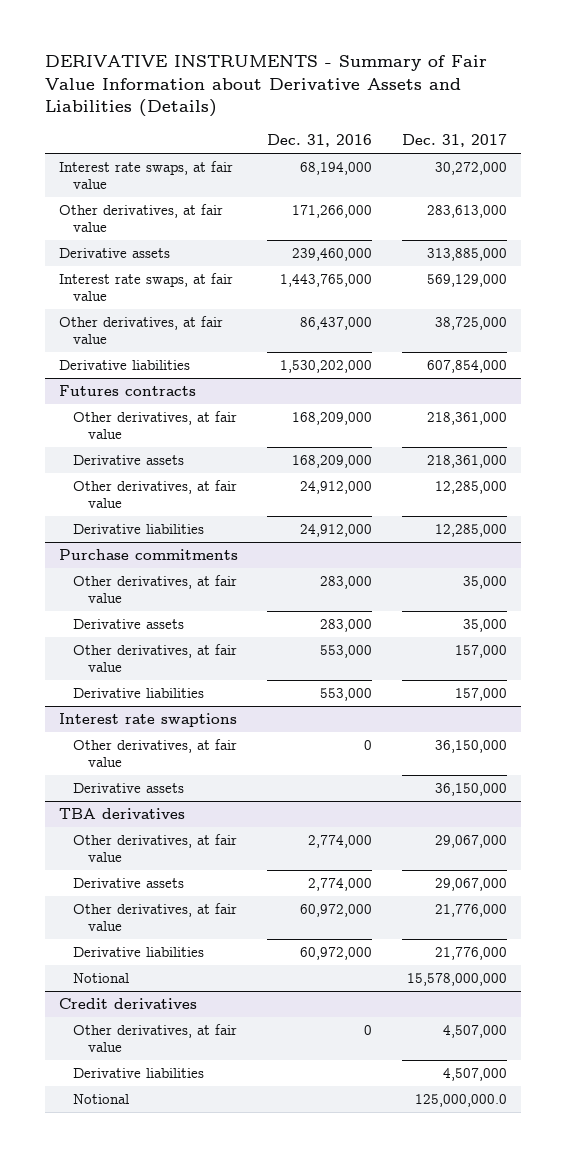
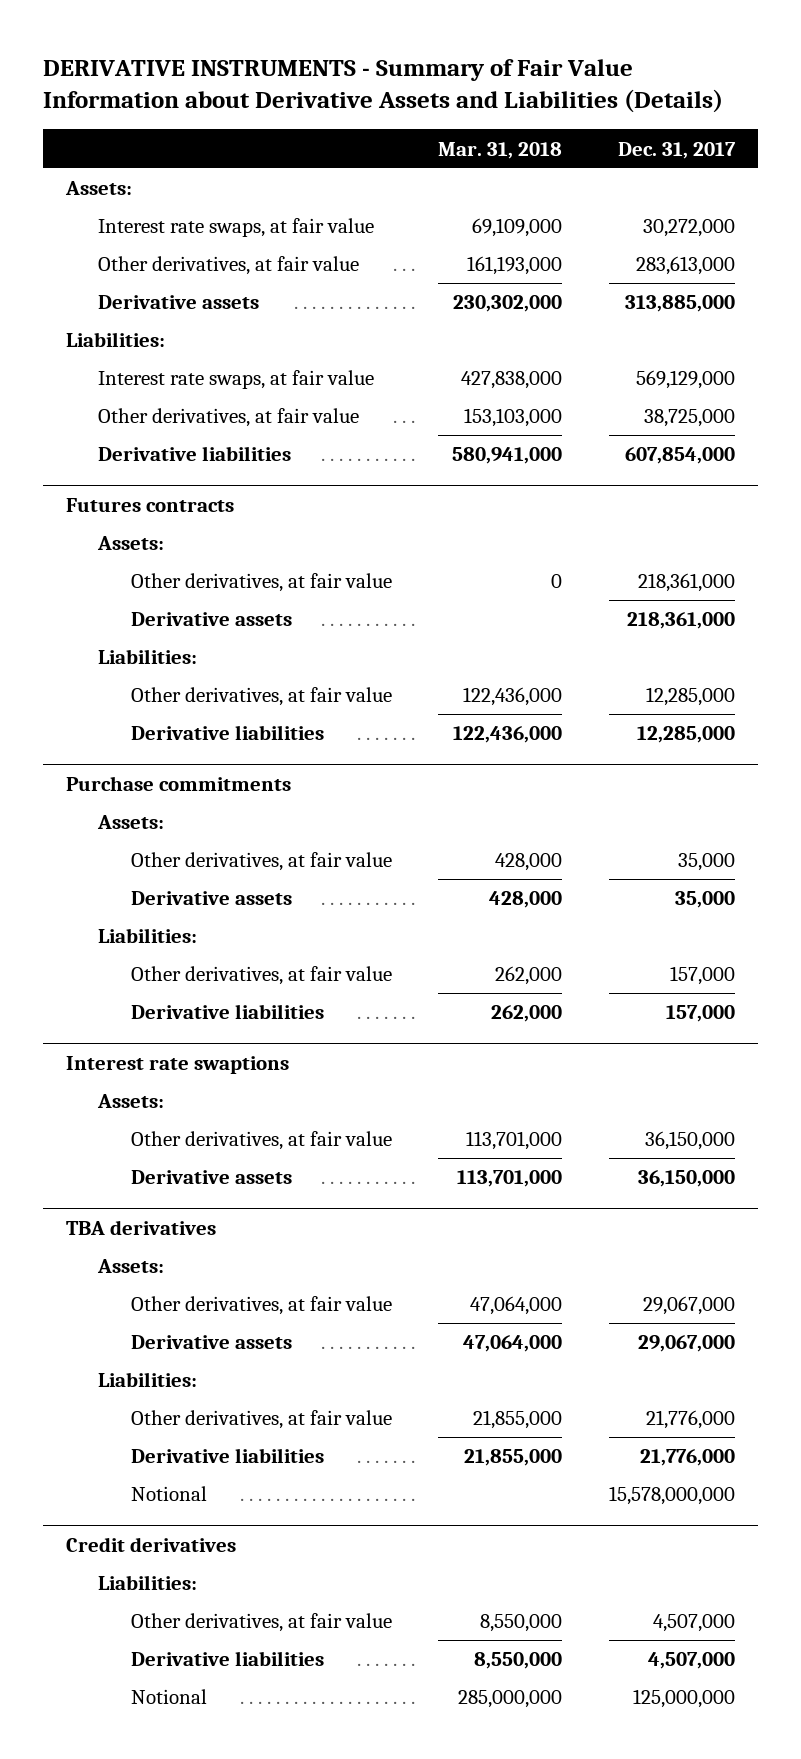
[267,133,373,147] Dec. 31, 2016 -> none
none -> [438,141,563,159] Mar. 31, 2018
none -> [65,181,133,196] Assets:
none -> [66,332,166,348] Liabilities:
none -> [97,536,165,551] Assets:
none -> [98,649,198,665] Liabilities:
none -> [97,815,165,830] Assets:
none -> [98,928,198,944] Liabilities:
none -> [97,1094,165,1109] Assets:
none -> [97,1259,165,1274] Assets:
none -> [98,1372,198,1388] Liabilities:
none -> [98,1575,198,1591] Liabilities:
[414,1094,507,1108] 125,000,000.0 -> [632,1689,735,1709] 125,000,000

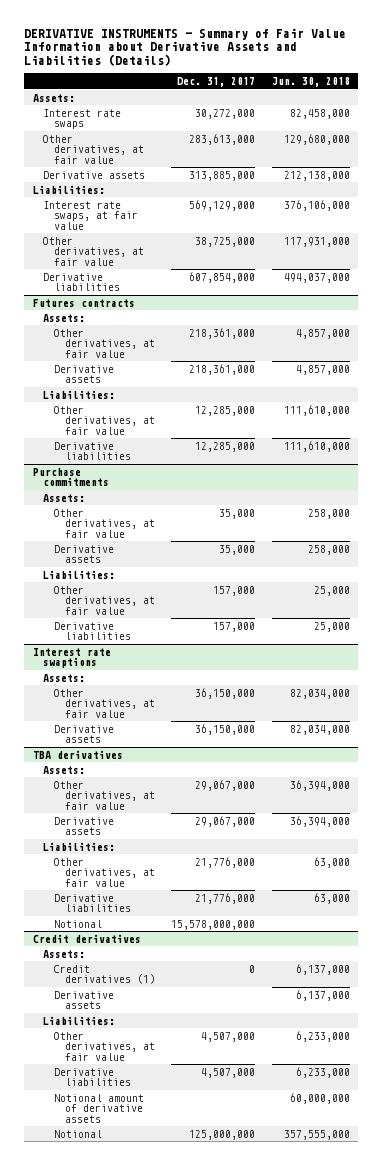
[438,141,563,159] Mar. 31, 2018 -> none
none -> [271,77,350,88] Jun. 30, 2018
[98,218,375,238] Interest rate swaps, at fair value -> [43,108,122,130] Interest rate swaps
none -> [43,949,86,958] Assets:
none -> [53,964,155,985] Credit derivatives (1)
none -> [53,990,114,1010] Derivative assets
none -> [53,1093,144,1123] Notional amount of derivative assets

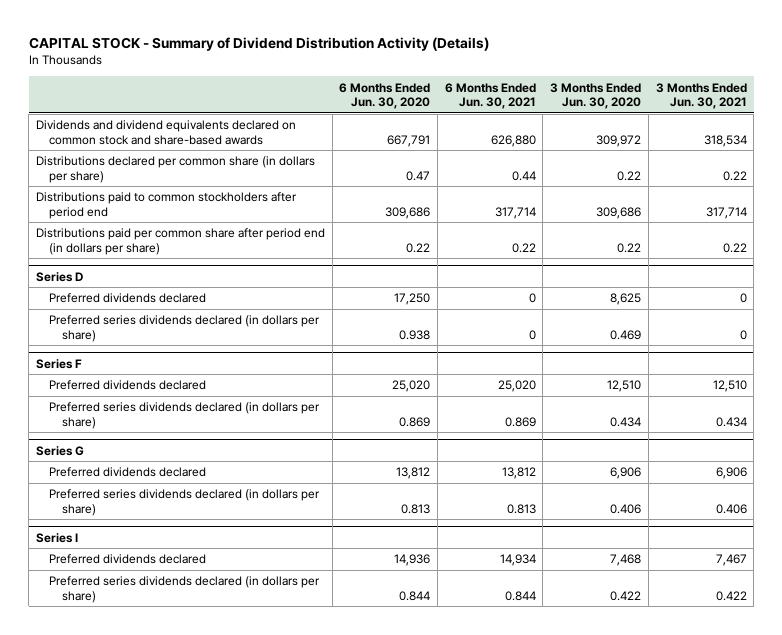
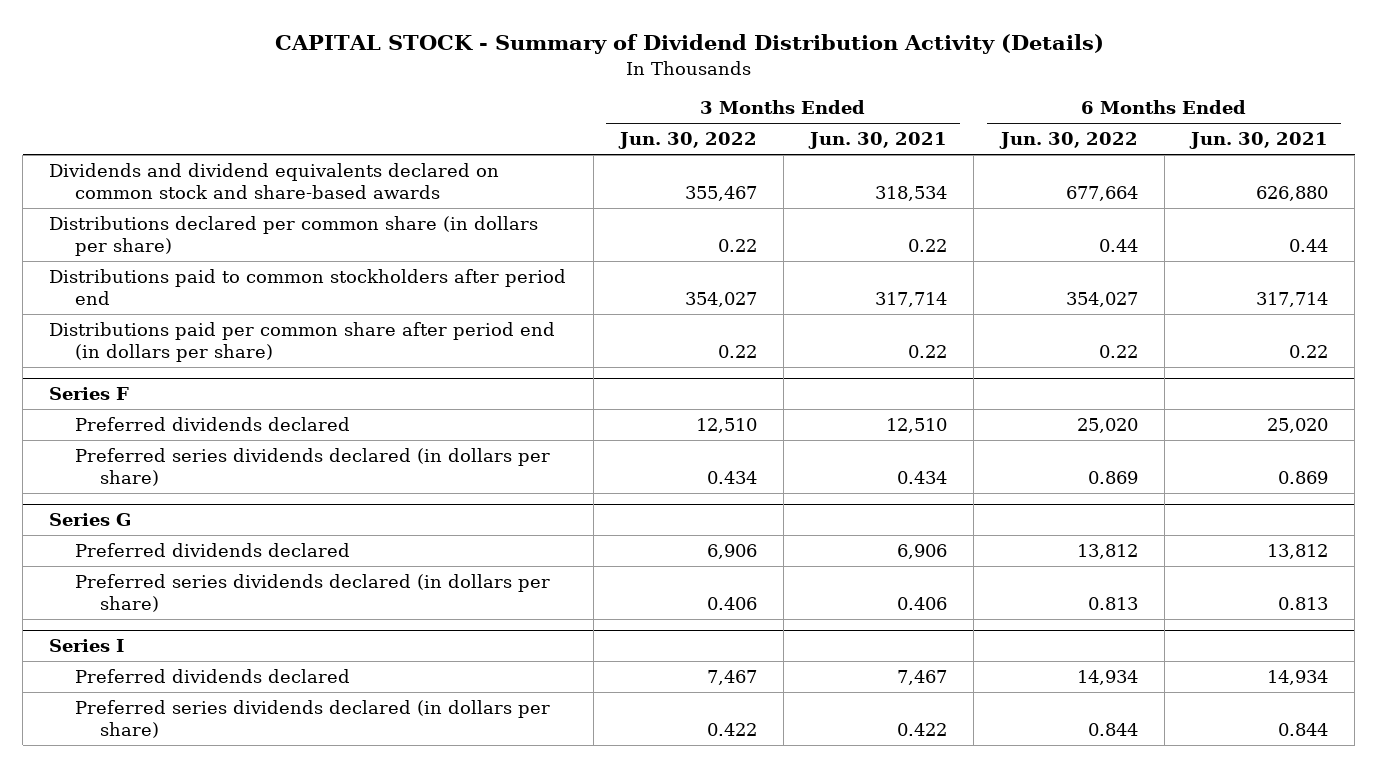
[339,82,431,109] 6 Months Ended Jun. 30, 2020 -> none
[550,82,642,109] 3 Months Ended Jun. 30, 2020 -> none
none -> [617,132,757,150] Jun. 30, 2022
none -> [998,132,1138,150] Jun. 30, 2022
[35,271,83,282] Series D -> none
[48,293,206,304] Preferred dividends declared -> none
[48,315,320,342] Preferred series dividends declared (in dollars per share) -> none

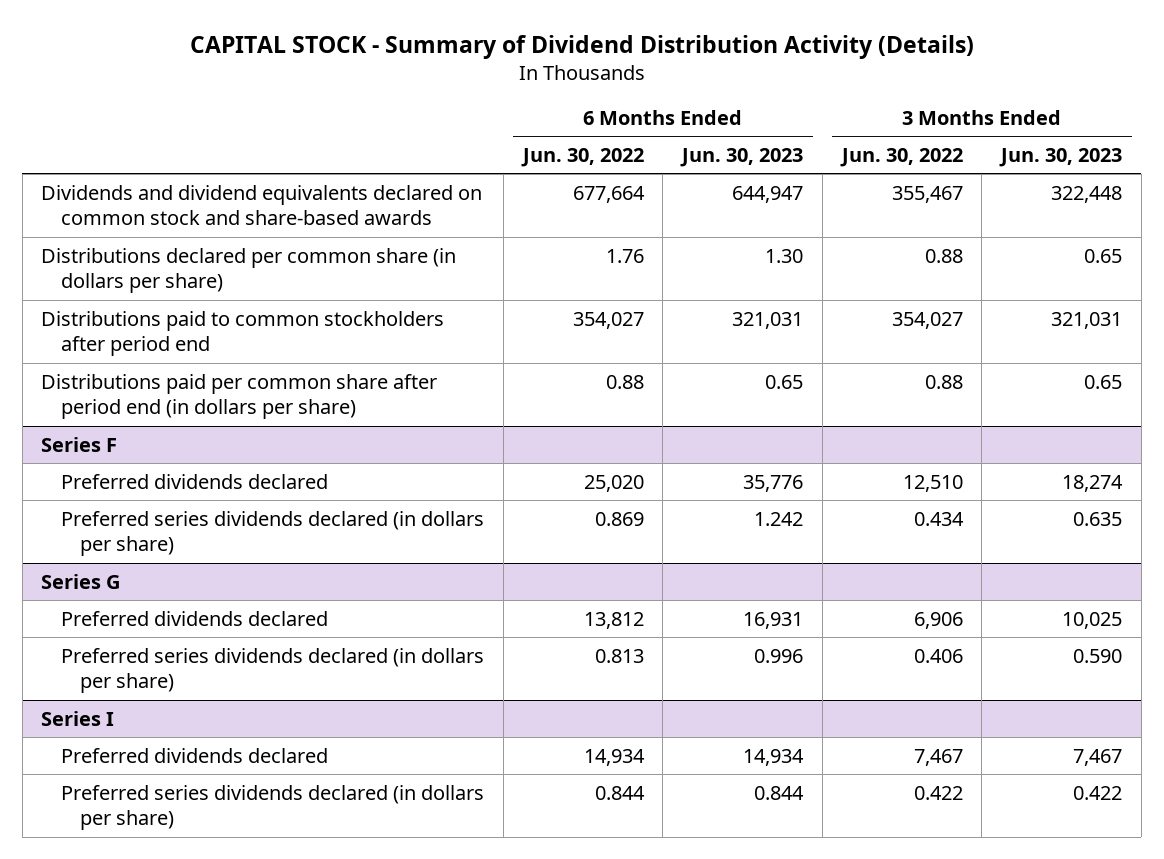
[808,132,948,150] Jun. 30, 2021 -> none
[1188,132,1328,150] Jun. 30, 2021 -> none
none -> [680,148,804,168] Jun. 30, 2023
none -> [999,148,1123,168] Jun. 30, 2023
[717,239,757,253] 0.22 -> [924,248,963,263] 0.88
[1098,239,1138,253] 0.44 -> [605,248,644,263] 1.76
[717,345,757,359] 0.22 -> [924,374,963,389] 0.88
[1098,345,1138,359] 0.22 -> [605,374,644,389] 0.88

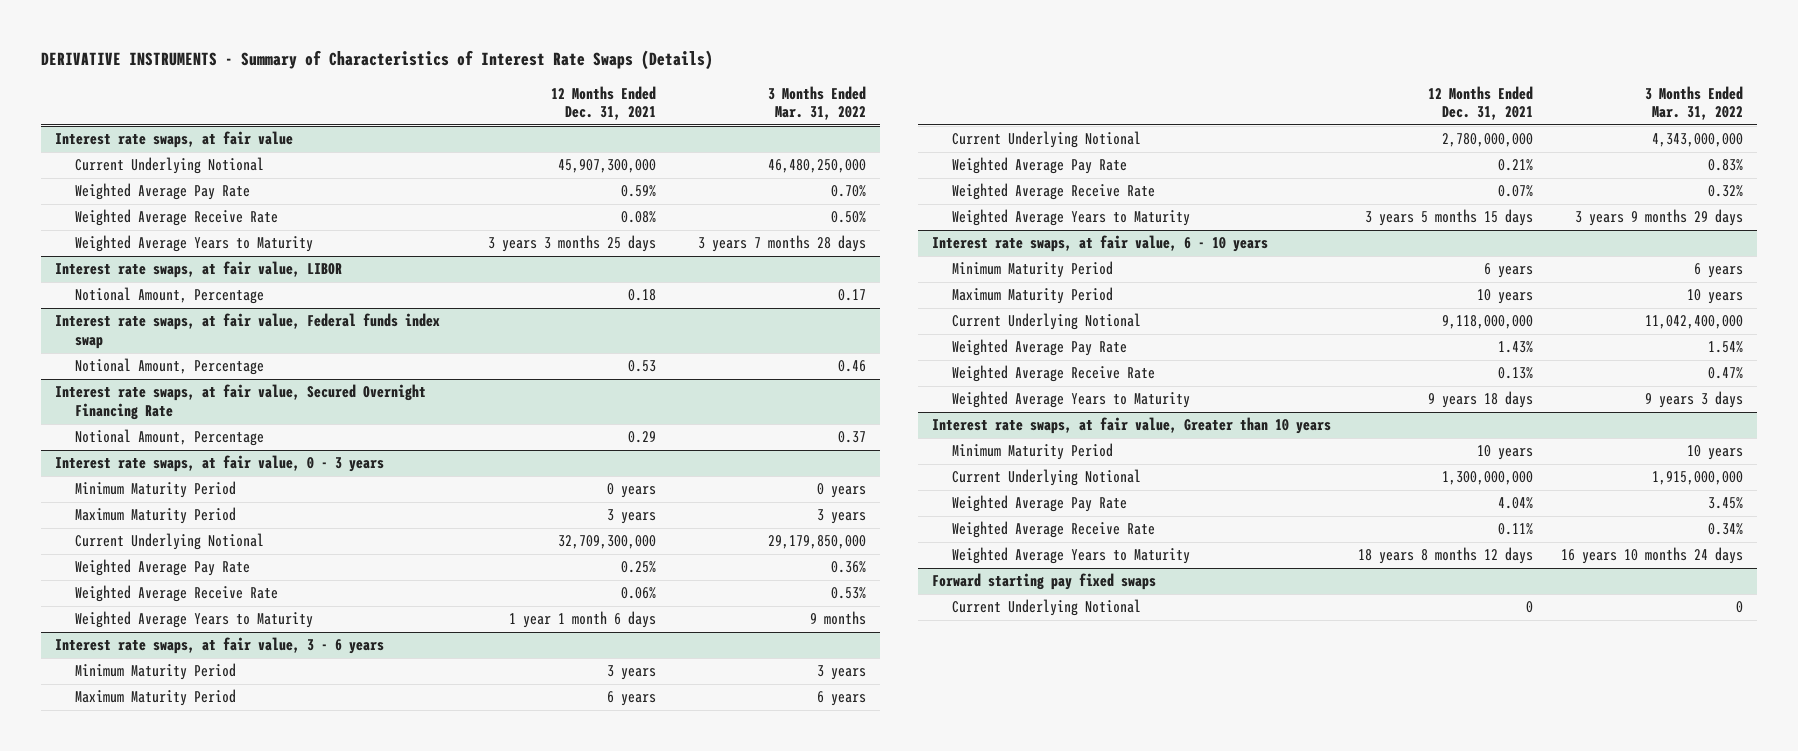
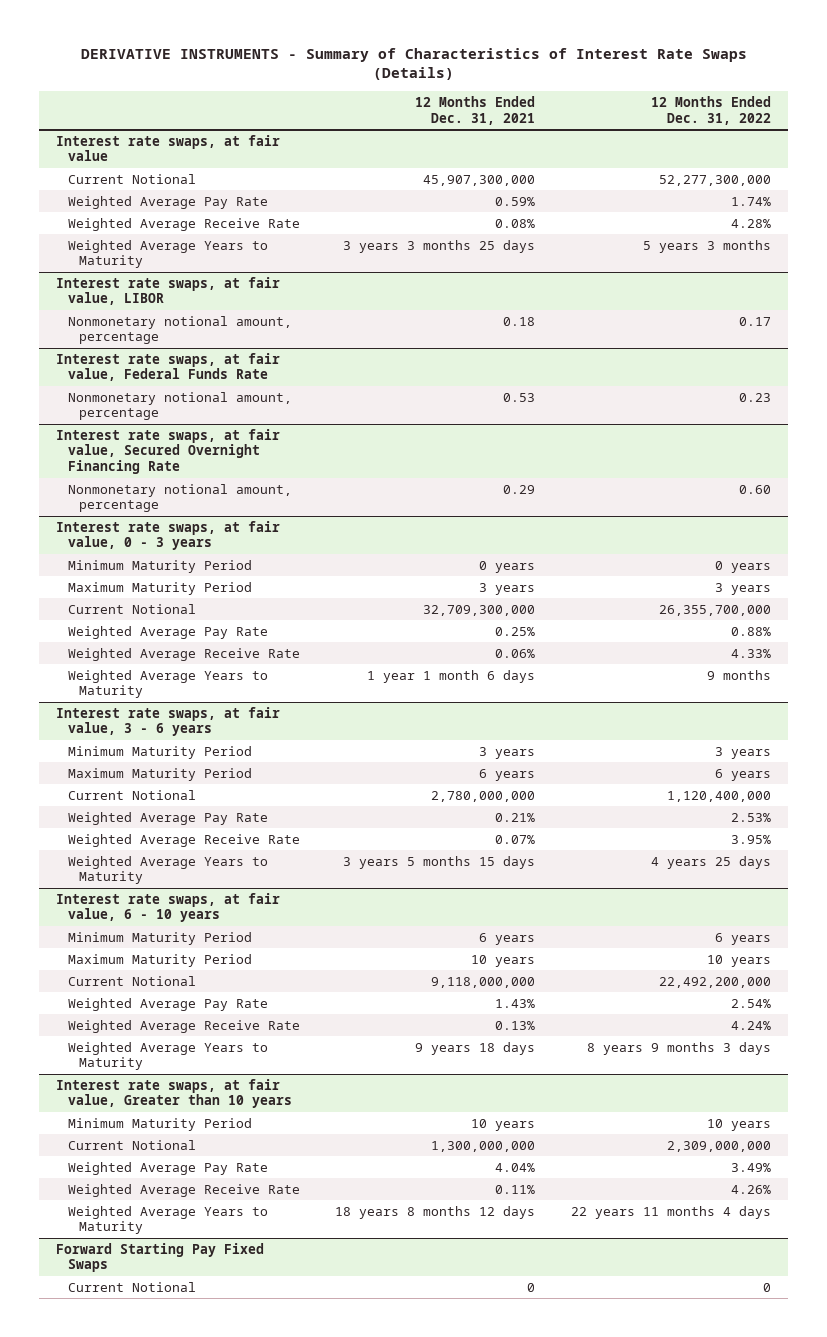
[768,85,867,121] 3 Months Ended Mar. 31, 2022 -> none
none -> [650,95,771,125] 12 Months Ended Dec. 31, 2022
[75,157,265,175] Current Underlying Notional -> [67,173,196,184] Current Notional
[75,287,265,305] Notional Amount, Percentage -> [67,315,292,345] Nonmonetary notional amount, percentage
[54,313,440,349] Interest rate swaps, at fair value, Federal funds index swap -> [56,352,281,382] Interest rate swaps, at fair value, Federal Funds Rate
[75,358,265,376] Notional Amount, Percentage -> [67,391,292,421] Nonmonetary notional amount, percentage
[75,429,265,447] Notional Amount, Percentage -> [67,483,292,513] Nonmonetary notional amount, percentage
[75,533,265,551] Current Underlying Notional -> [67,603,196,614] Current Notional
[952,131,1142,149] Current Underlying Notional -> [67,789,196,800] Current Notional
[952,313,1142,331] Current Underlying Notional -> [67,975,196,986] Current Notional
[952,469,1142,487] Current Underlying Notional -> [67,1139,196,1150] Current Notional
[931,573,1156,591] Forward starting pay fixed swaps -> [56,1242,265,1273] Forward Starting Pay Fixed Swaps
[952,599,1142,617] Current Underlying Notional -> [67,1281,196,1292] Current Notional

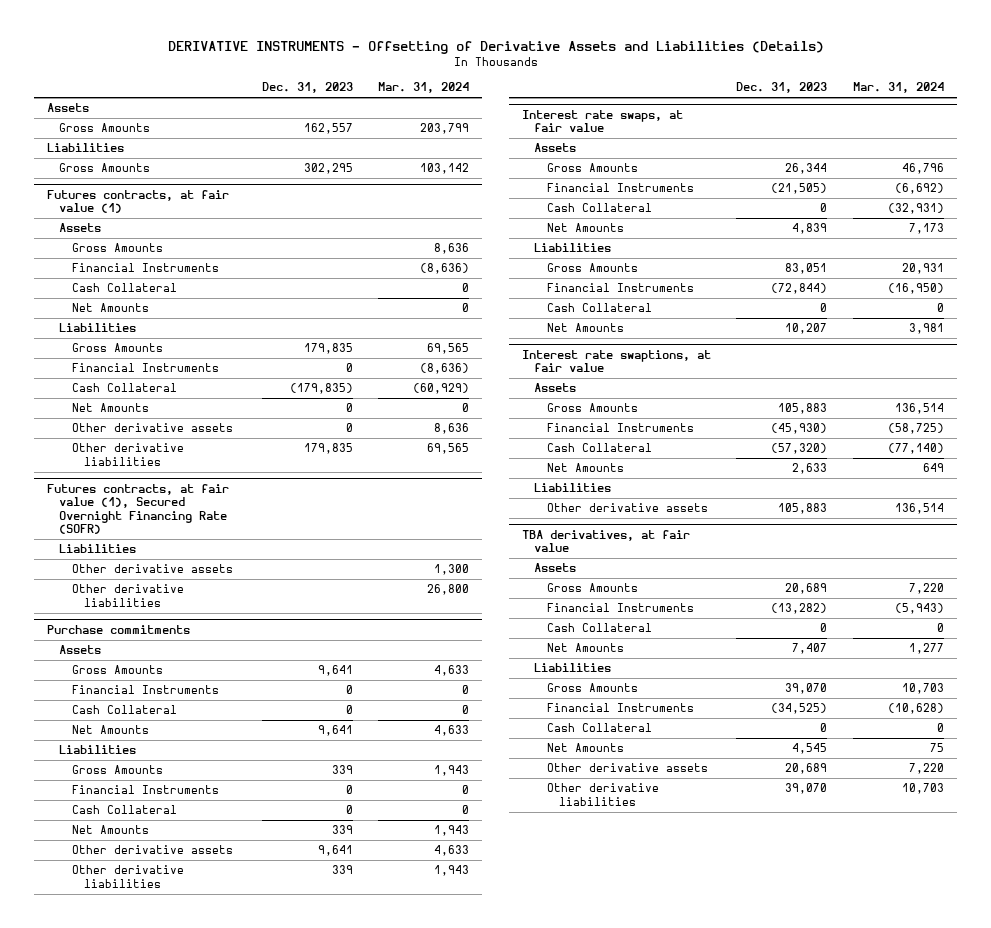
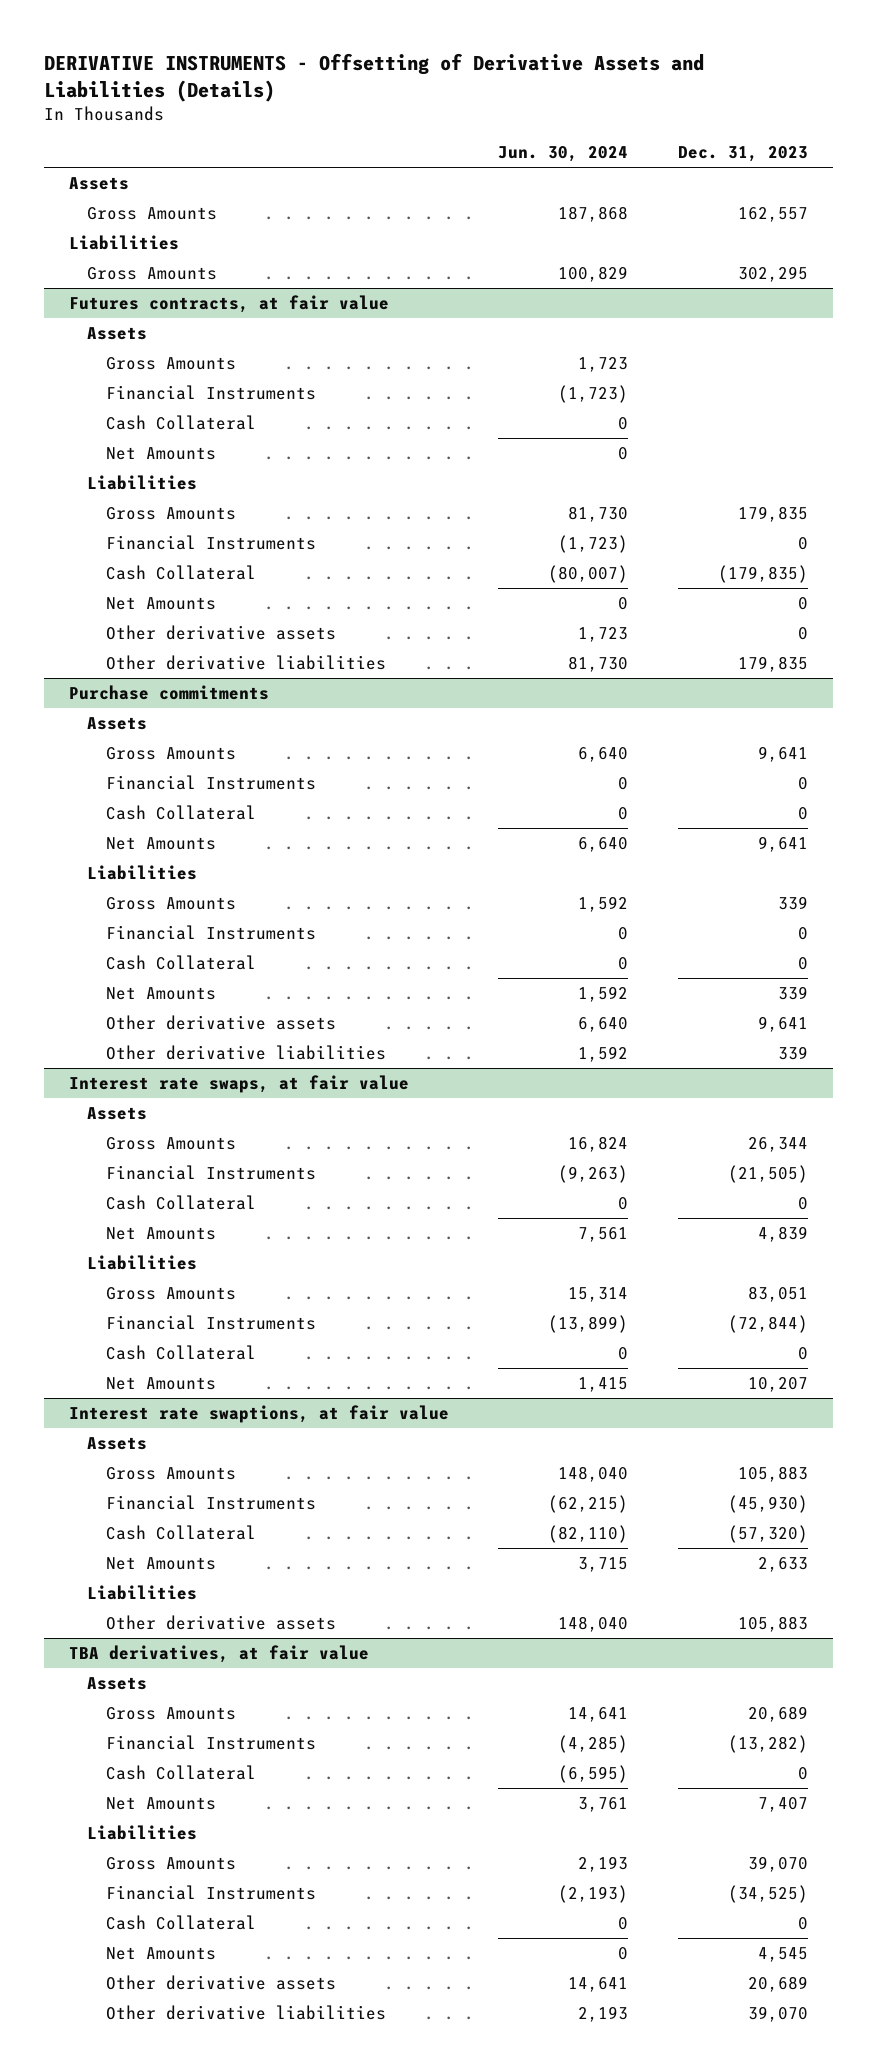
[378,82,470,94] Mar. 31, 2024 -> none
none -> [498,146,629,163] Jun. 30, 2024
[47,190,230,214] Futures contracts, at fair value (1) -> [68,294,389,313] Futures contracts, at fair value
[47,484,230,535] Futures contracts, at fair value (1), Secured Overnight Financing Rate (SOFR) -> none
[59,544,137,554] Liabilities -> none
[71,564,233,574] Other derivative assets -> none
[71,584,184,607] Other derivative liabilities -> none

